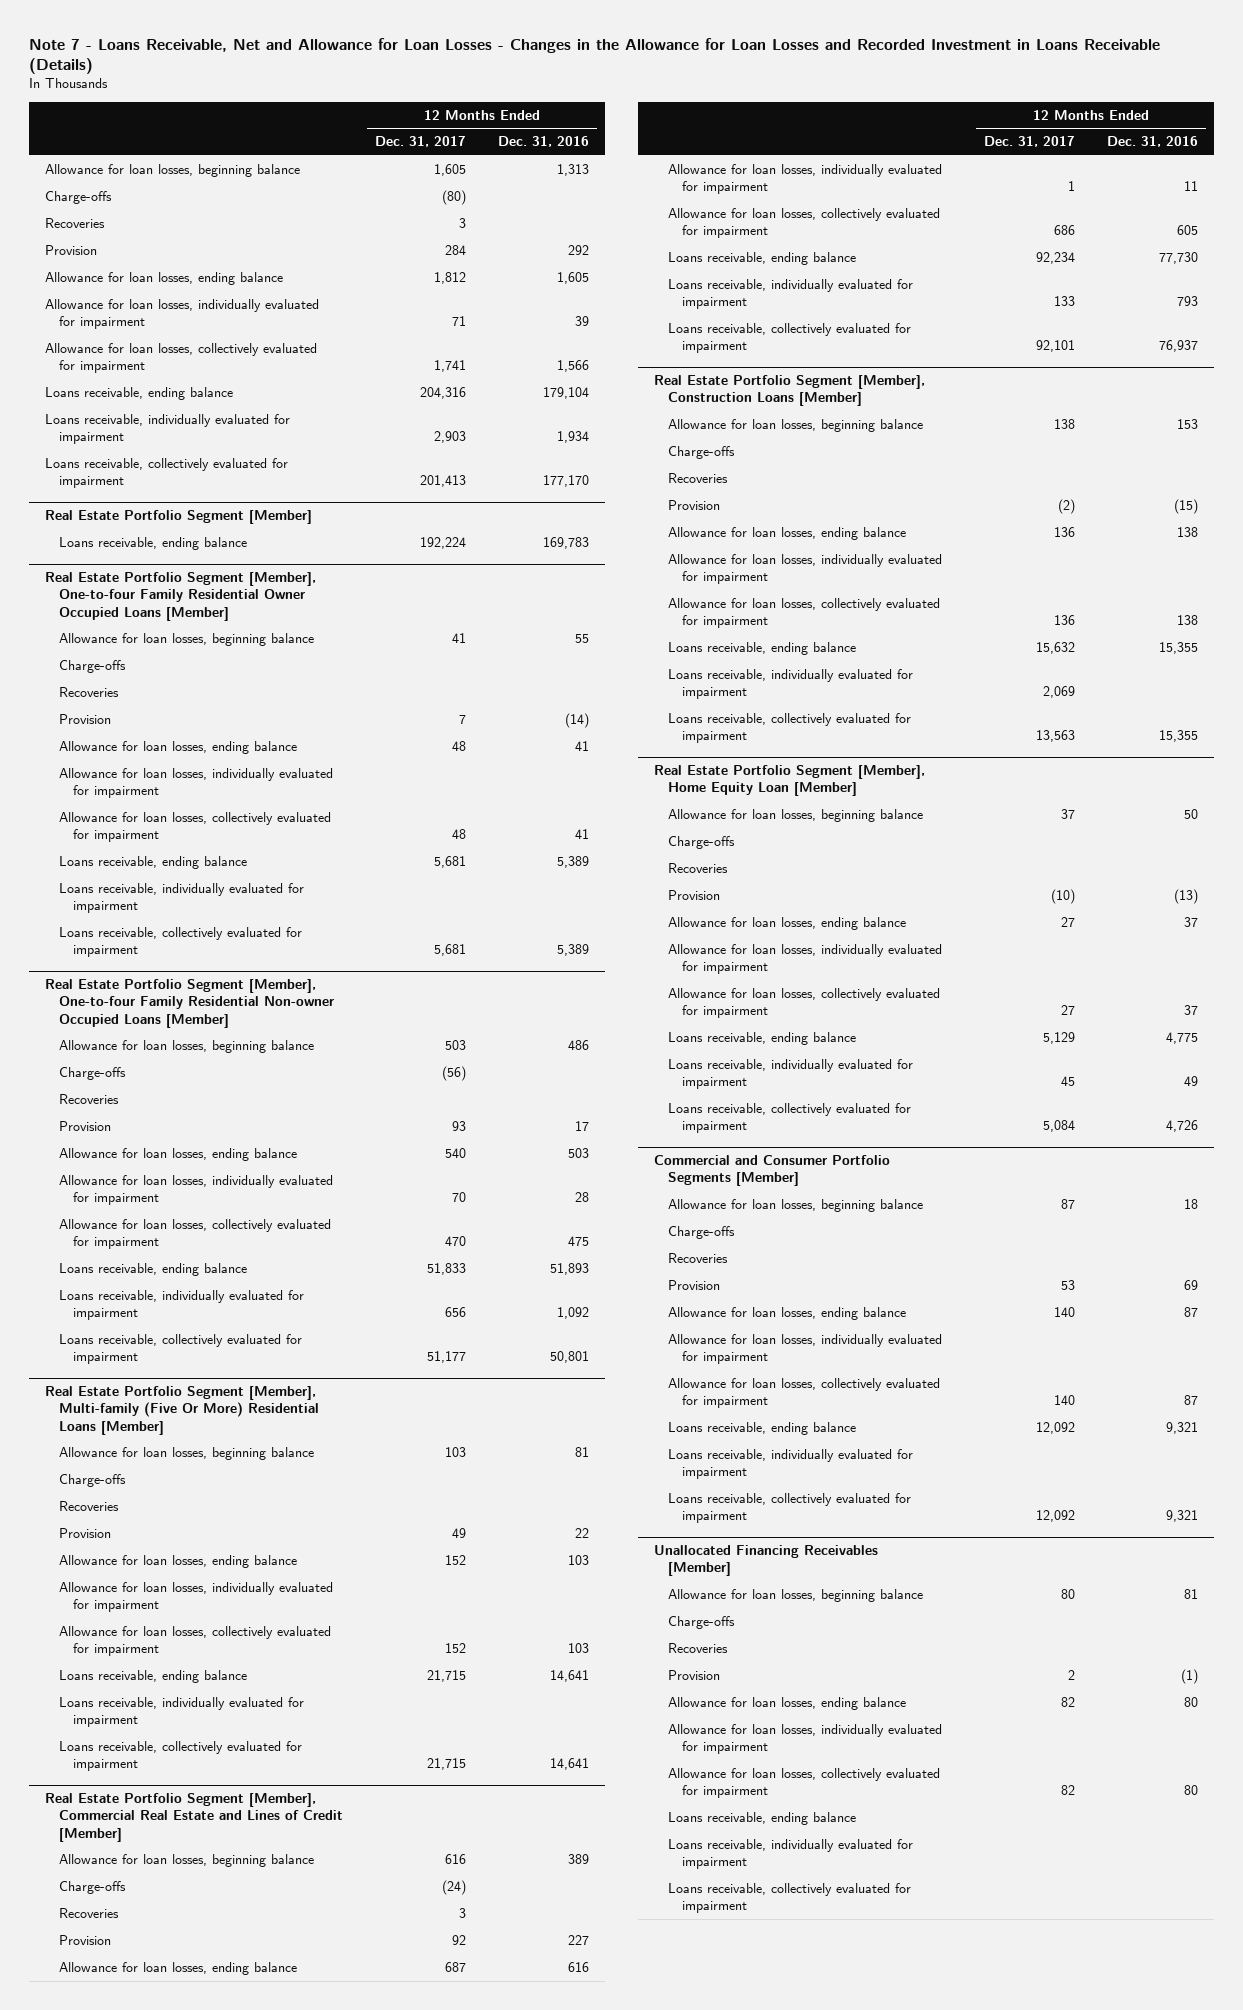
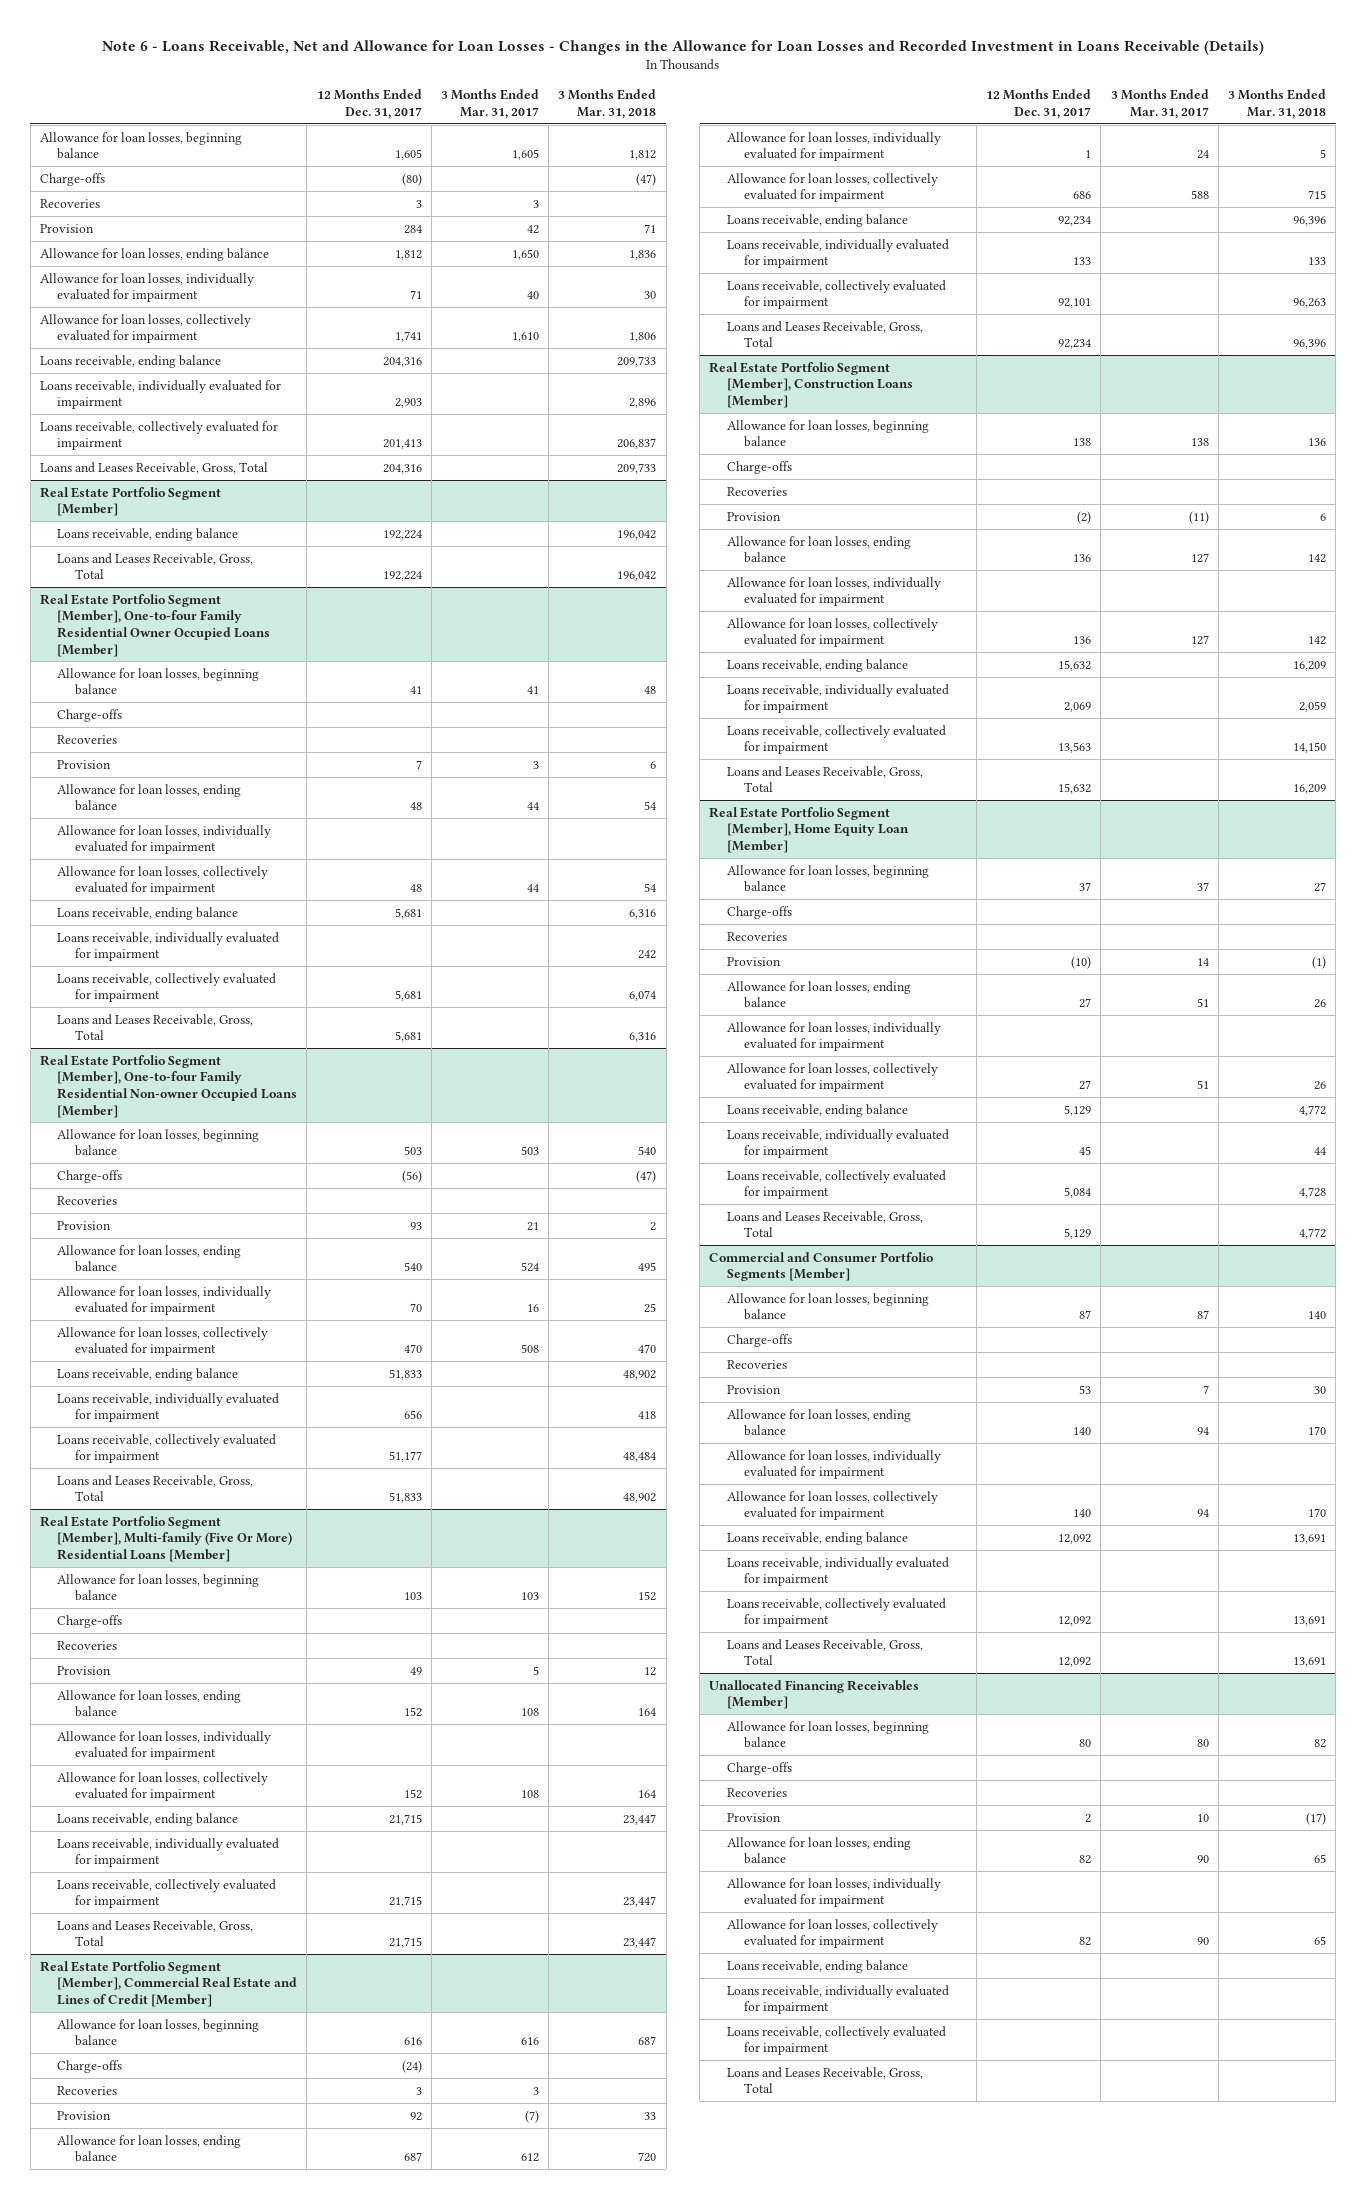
[28,37,1160,75] Note 7 - Loans Receivable, Net and Allowance for Loan Losses - Changes in the Allowance for Loan Losses and Recorded Investment in Loans Receivable (Details) -> [101,40,1264,56] Note 6 - Loans Receivable, Net and Allowance for Loan Losses - Changes in the Allowance for Loan Losses and Recorded Investment in Loans Receivable (Details)
[497,136,589,148] Dec. 31, 2016 -> none
none -> [441,89,540,119] 3 Months Ended Mar. 31, 2017
none -> [558,89,657,119] 3 Months Ended Mar. 31, 2018
none -> [39,461,268,474] Loans and Leases Receivable, Gross, Total
none -> [57,552,254,580] Loans and Leases Receivable, Gross, Total
none -> [57,1013,254,1041] Loans and Leases Receivable, Gross, Total
none -> [57,1474,254,1502] Loans and Leases Receivable, Gross, Total
none -> [57,1919,254,1947] Loans and Leases Receivable, Gross, Total
none -> [726,320,923,348] Loans and Leases Receivable, Gross, Total
none -> [726,765,923,793] Loans and Leases Receivable, Gross, Total
none -> [726,1210,923,1238] Loans and Leases Receivable, Gross, Total
none -> [726,1638,923,1666] Loans and Leases Receivable, Gross, Total
none -> [726,2066,923,2094] Loans and Leases Receivable, Gross, Total

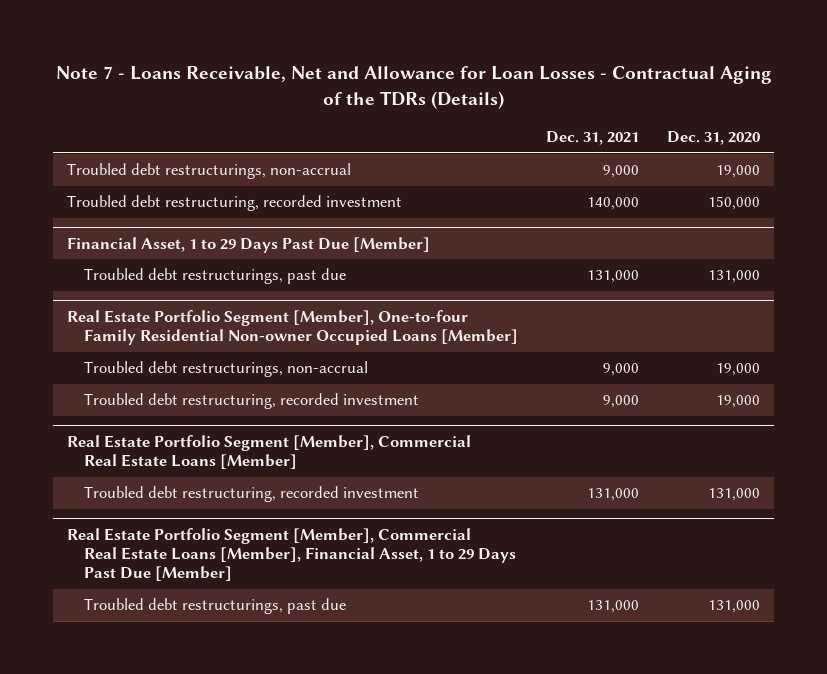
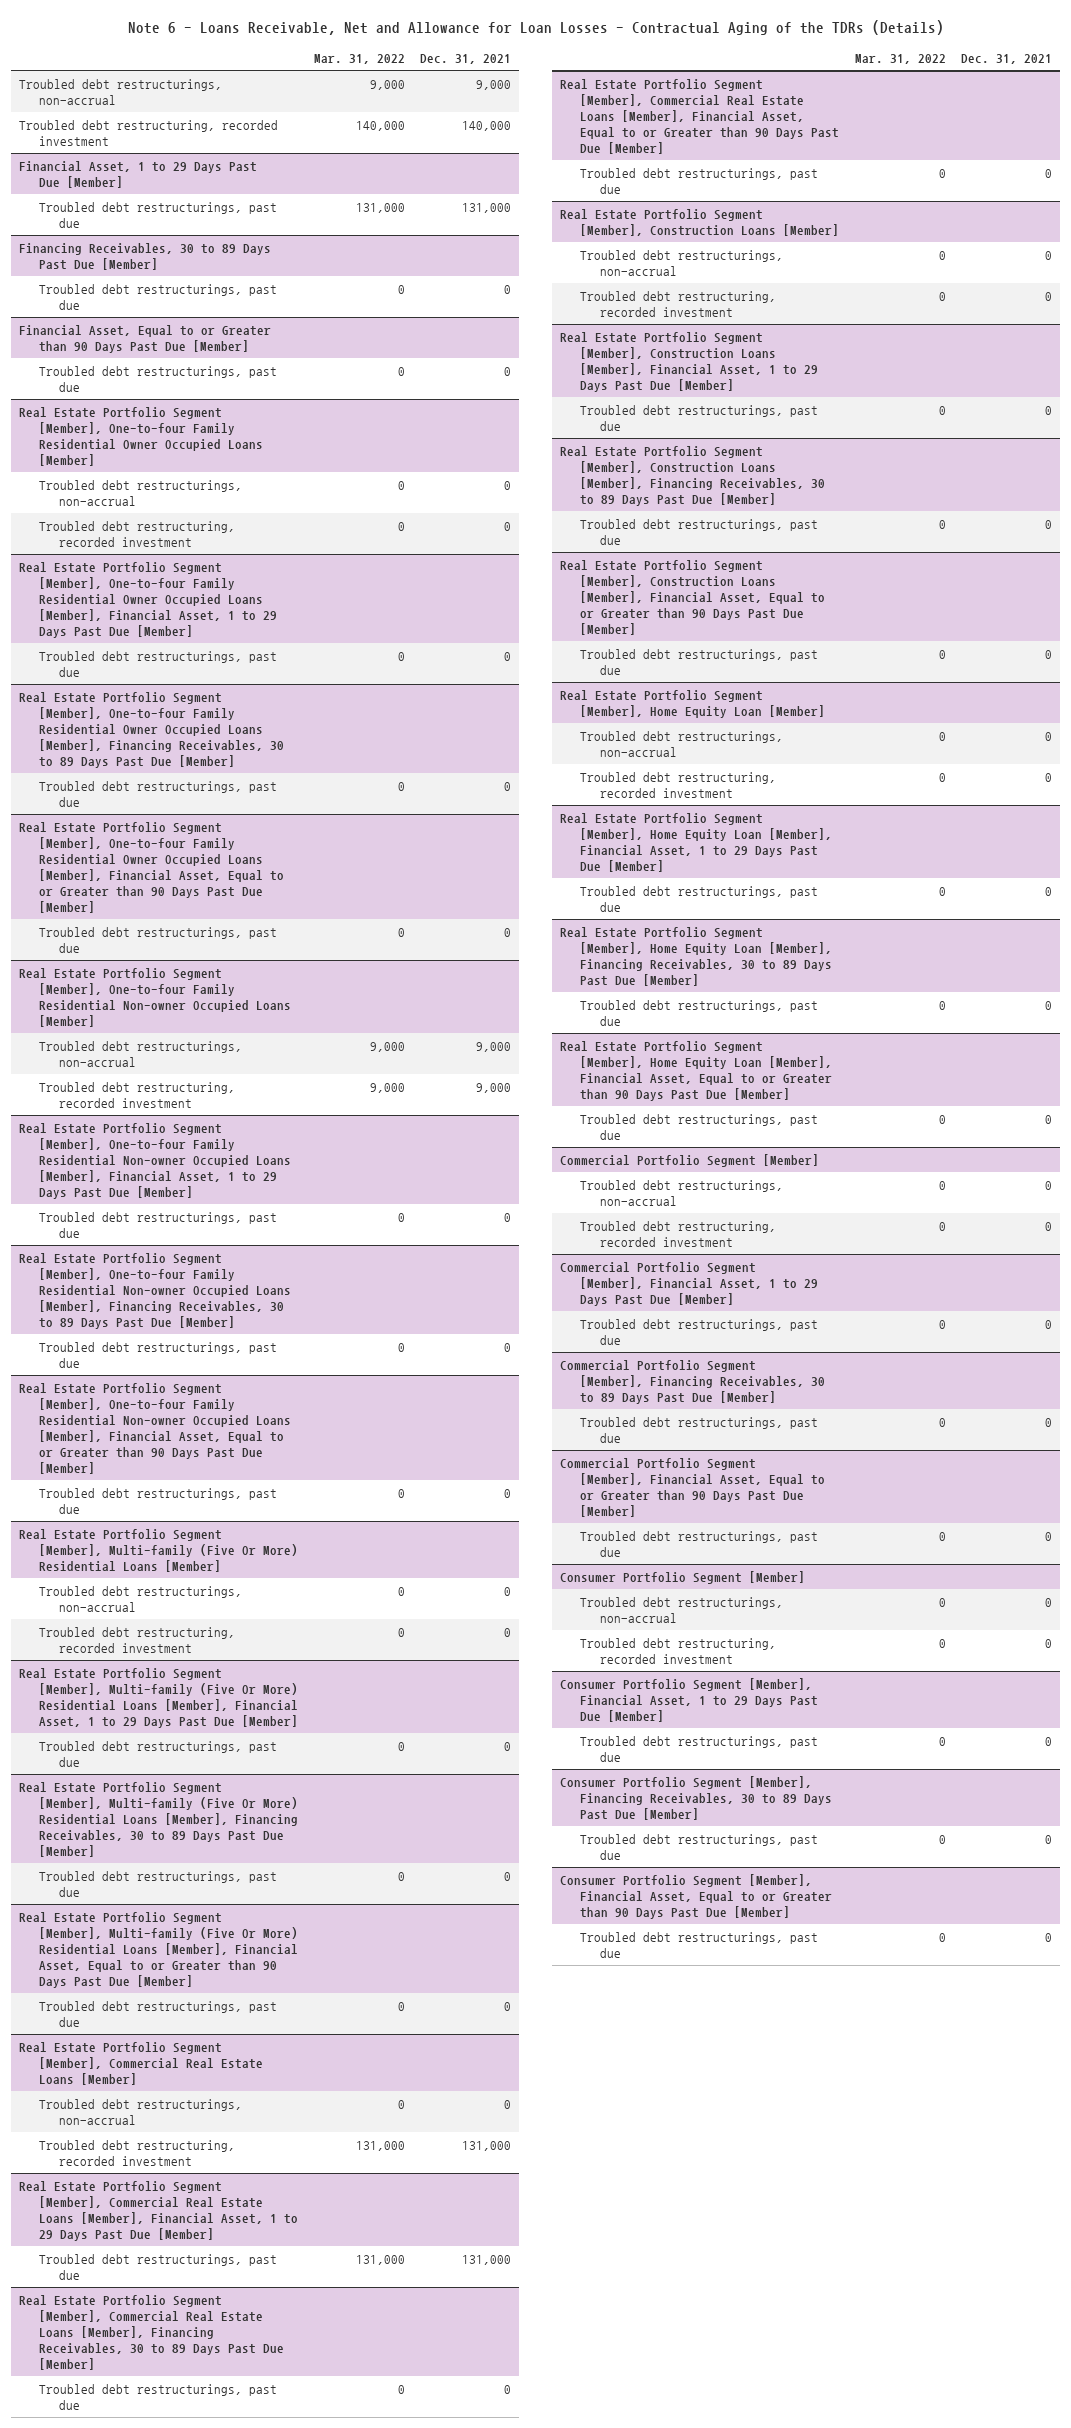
[55,65,772,109] Note 7 - Loans Receivable, Net and Allowance for Loan Losses - Contractual Aging of the TDRs (Details) -> [127,19,944,35] Note 6 - Loans Receivable, Net and Allowance for Loan Losses - Contractual Aging of the TDRs (Details)
[667,131,761,146] Dec. 31, 2020 -> none
none -> [313,53,405,64] Mar. 31, 2022
none -> [19,242,272,270] Financing Receivables, 30 to 89 Days Past Due [Member]
none -> [39,283,278,310] Troubled debt restructurings, past due
none -> [19,324,272,353] Financial Asset, Equal to or Greater than 90 Days Past Due [Member]
none -> [39,365,278,392] Troubled debt restructurings, past due
none -> [19,406,264,466] Real Estate Portfolio Segment [Member], One-to-four Family Residential Owner Occupied Loans [Member]
none -> [39,479,243,506] Troubled debt restructurings, non-accrual
none -> [39,520,236,547] Troubled debt restructuring, recorded investment
none -> [19,561,278,638] Real Estate Portfolio Segment [Member], One-to-four Family Residential Owner Occupied Loans [Member], Financial Asset, 1 to 29 Days Past Due [Member]
none -> [39,650,278,677] Troubled debt restructurings, past due
none -> [19,691,285,768] Real Estate Portfolio Segment [Member], One-to-four Family Residential Owner Occupied Loans [Member], Financing Receivables, 30 to 89 Days Past Due [Member]
none -> [39,780,278,807] Troubled debt restructurings, past due
none -> [19,821,285,913] Real Estate Portfolio Segment [Member], One-to-four Family Residential Owner Occupied Loans [Member], Financial Asset, Equal to or Greater than 90 Days Past Due [Member]
none -> [39,926,278,953] Troubled debt restructurings, past due
none -> [19,1122,292,1199] Real Estate Portfolio Segment [Member], One-to-four Family Residential Non-owner Occupied Loans [Member], Financial Asset, 1 to 29 Days Past Due [Member]
none -> [39,1211,278,1238] Troubled debt restructurings, past due
none -> [19,1252,292,1329] Real Estate Portfolio Segment [Member], One-to-four Family Residential Non-owner Occupied Loans [Member], Financing Receivables, 30 to 89 Days Past Due [Member]
none -> [39,1341,278,1368] Troubled debt restructurings, past due
none -> [19,1382,292,1474] Real Estate Portfolio Segment [Member], One-to-four Family Residential Non-owner Occupied Loans [Member], Financial Asset, Equal to or Greater than 90 Days Past Due [Member]
none -> [39,1487,278,1514] Troubled debt restructurings, past due
none -> [19,1528,299,1572] Real Estate Portfolio Segment [Member], Multi-family (Five Or More) Residential Loans [Member]
none -> [39,1585,243,1612] Troubled debt restructurings, non-accrual
none -> [39,1626,236,1653] Troubled debt restructuring, recorded investment
none -> [19,1667,299,1728] Real Estate Portfolio Segment [Member], Multi-family (Five Or More) Residential Loans [Member], Financial Asset, 1 to 29 Days Past Due [Member]
none -> [39,1740,278,1767] Troubled debt restructurings, past due
none -> [19,1781,299,1857] Real Estate Portfolio Segment [Member], Multi-family (Five Or More) Residential Loans [Member], Financing Receivables, 30 to 89 Days Past Due [Member]
none -> [39,1870,278,1897] Troubled debt restructurings, past due
none -> [19,1911,299,1988] Real Estate Portfolio Segment [Member], Multi-family (Five Or More) Residential Loans [Member], Financial Asset, Equal to or Greater than 90 Days Past Due [Member]
none -> [39,2000,278,2027] Troubled debt restructurings, past due
none -> [39,2098,243,2125] Troubled debt restructurings, non-accrual
none -> [19,2294,285,2370] Real Estate Portfolio Segment [Member], Commercial Real Estate Loans [Member], Financing Receivables, 30 to 89 Days Past Due [Member]
none -> [39,2383,278,2410] Troubled debt restructurings, past due
none -> [559,78,839,154] Real Estate Portfolio Segment [Member], Commercial Real Estate Loans [Member], Financial Asset, Equal to or Greater than 90 Days Past Due [Member]
none -> [579,167,818,194] Troubled debt restructurings, past due
none -> [559,208,839,236] Real Estate Portfolio Segment [Member], Construction Loans [Member]
none -> [579,249,783,276] Troubled debt restructurings, non-accrual
none -> [579,290,776,317] Troubled debt restructuring, recorded investment
none -> [559,331,818,392] Real Estate Portfolio Segment [Member], Construction Loans [Member], Financial Asset, 1 to 29 Days Past Due [Member]
none -> [579,404,818,431] Troubled debt restructurings, past due
none -> [559,445,825,506] Real Estate Portfolio Segment [Member], Construction Loans [Member], Financing Receivables, 30 to 89 Days Past Due [Member]
none -> [579,518,818,545] Troubled debt restructurings, past due
none -> [559,559,825,635] Real Estate Portfolio Segment [Member], Construction Loans [Member], Financial Asset, Equal to or Greater than 90 Days Past Due [Member]
none -> [579,648,818,675] Troubled debt restructurings, past due
none -> [559,689,825,718] Real Estate Portfolio Segment [Member], Home Equity Loan [Member]
none -> [579,730,783,757] Troubled debt restructurings, non-accrual
none -> [579,771,776,798] Troubled debt restructuring, recorded investment
none -> [559,812,832,872] Real Estate Portfolio Segment [Member], Home Equity Loan [Member], Financial Asset, 1 to 29 Days Past Due [Member]
none -> [579,885,818,912] Troubled debt restructurings, past due
none -> [559,926,832,986] Real Estate Portfolio Segment [Member], Home Equity Loan [Member], Financing Receivables, 30 to 89 Days Past Due [Member]
none -> [579,999,818,1026] Troubled debt restructurings, past due
none -> [559,1040,832,1101] Real Estate Portfolio Segment [Member], Home Equity Loan [Member], Financial Asset, Equal to or Greater than 90 Days Past Due [Member]
none -> [579,1113,818,1140] Troubled debt restructurings, past due
none -> [559,1153,819,1167] Commercial Portfolio Segment [Member]
none -> [579,1179,783,1206] Troubled debt restructurings, non-accrual
none -> [579,1220,776,1247] Troubled debt restructuring, recorded investment
none -> [559,1261,818,1306] Commercial Portfolio Segment [Member], Financial Asset, 1 to 29 Days Past Due [Member]
none -> [579,1318,818,1345] Troubled debt restructurings, past due
none -> [559,1359,825,1404] Commercial Portfolio Segment [Member], Financing Receivables, 30 to 89 Days Past Due [Member]
none -> [579,1416,818,1443] Troubled debt restructurings, past due
none -> [559,1457,825,1517] Commercial Portfolio Segment [Member], Financial Asset, Equal to or Greater than 90 Days Past Due [Member]
none -> [579,1530,818,1557] Troubled debt restructurings, past due
none -> [559,1570,805,1584] Consumer Portfolio Segment [Member]
none -> [579,1596,783,1623] Troubled debt restructurings, non-accrual
none -> [579,1637,776,1664] Troubled debt restructuring, recorded investment
none -> [559,1677,818,1722] Consumer Portfolio Segment [Member], Financial Asset, 1 to 29 Days Past Due [Member]
none -> [579,1735,818,1762] Troubled debt restructurings, past due
none -> [559,1775,832,1820] Consumer Portfolio Segment [Member], Financing Receivables, 30 to 89 Days Past Due [Member]
none -> [579,1833,818,1860] Troubled debt restructurings, past due
none -> [559,1873,832,1919] Consumer Portfolio Segment [Member], Financial Asset, Equal to or Greater than 90 Days Past Due [Member]
none -> [579,1931,818,1958] Troubled debt restructurings, past due

